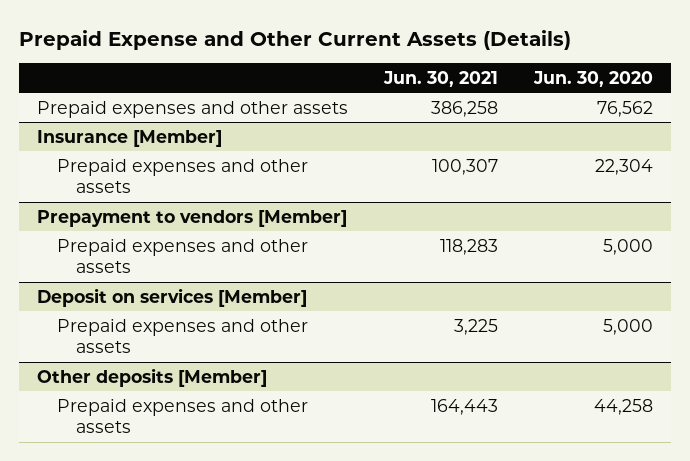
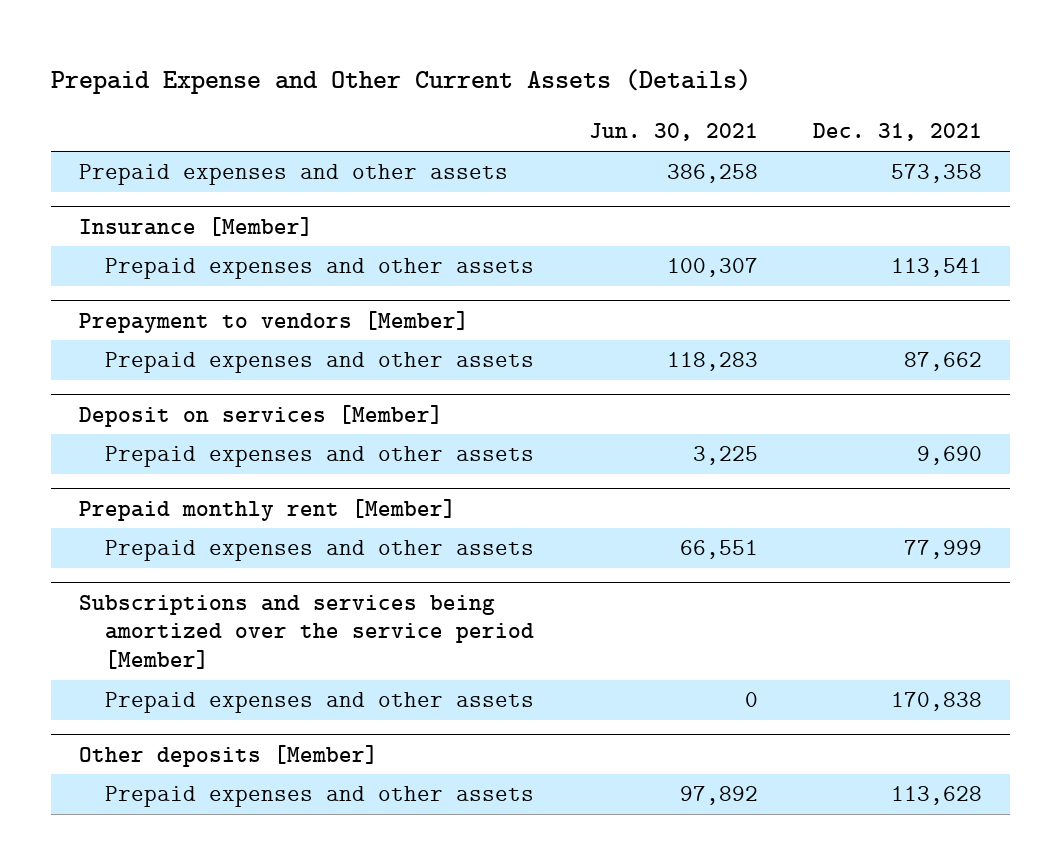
[532,71,653,88] Jun. 30, 2020 -> none
none -> [813,123,983,142] Dec. 31, 2021
none -> [78,498,456,521] Prepaid monthly rent [Member]
none -> [105,540,535,562] Prepaid expenses and other assets
none -> [78,594,535,670] Subscriptions and services being amortized over the service period [Member]
none -> [105,692,535,714] Prepaid expenses and other assets
[431,398,499,415] 164,443 -> [680,786,759,806] 97,892

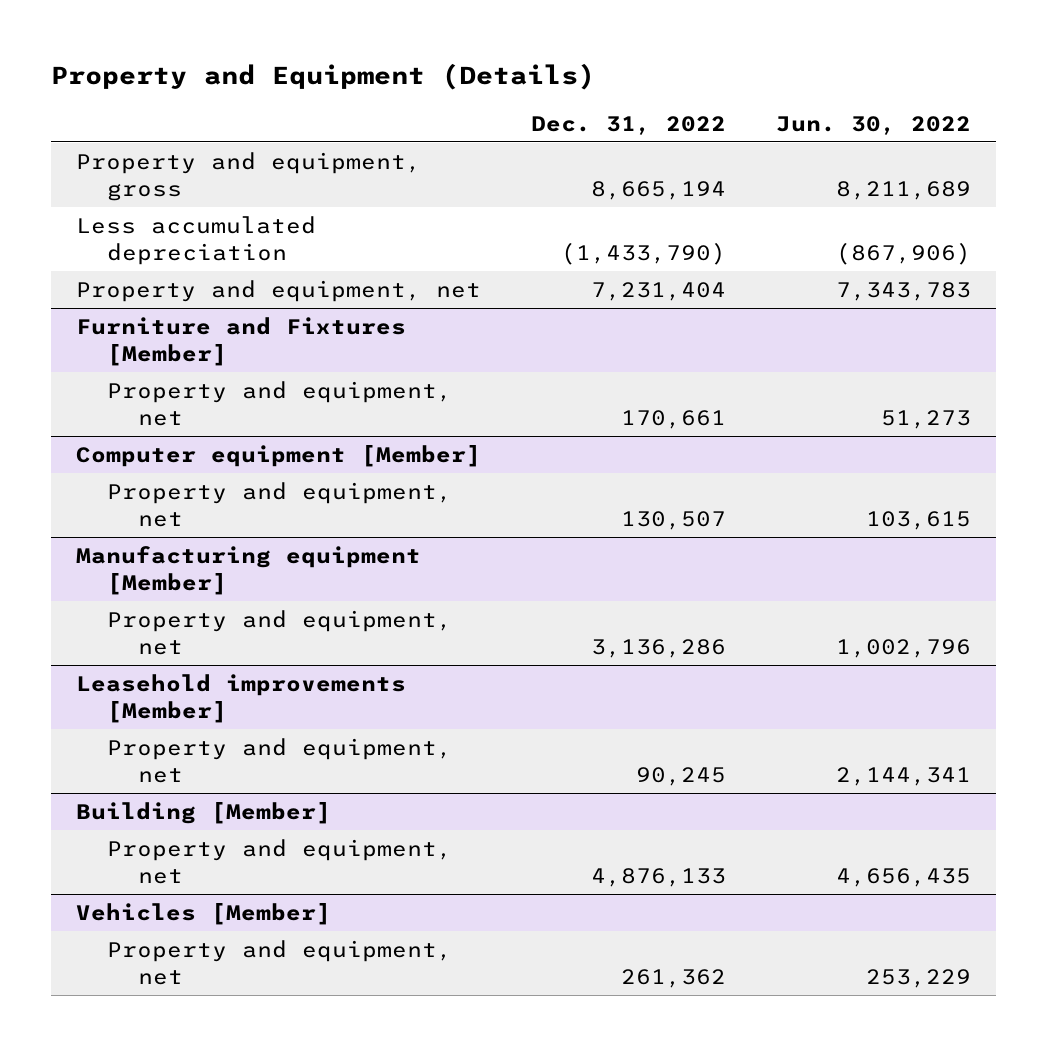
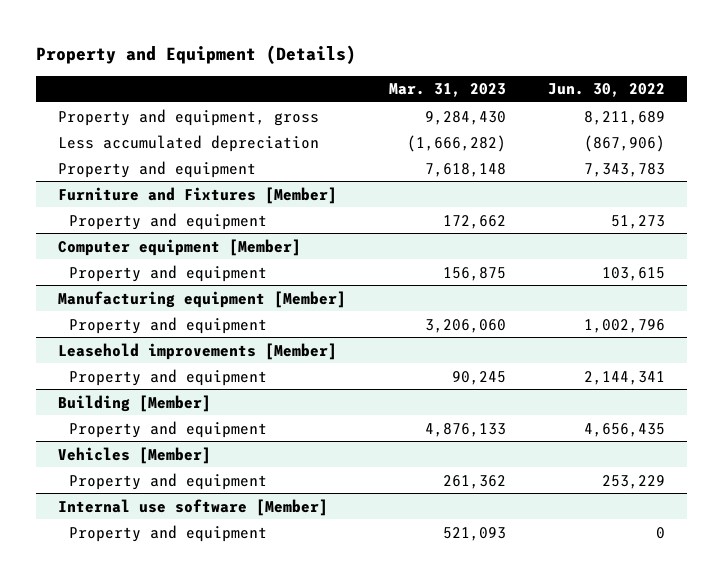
[530,115,726,135] Dec. 31, 2022 -> none
none -> [388,83,506,98] Mar. 31, 2023
[75,279,481,302] Property and equipment, net -> [57,160,256,178] Property and equipment
[106,380,452,426] Property and equipment, net -> [68,212,267,230] Property and equipment
[106,481,452,527] Property and equipment, net -> [68,264,267,282] Property and equipment
[106,609,452,655] Property and equipment, net -> [68,316,267,334] Property and equipment
[106,737,452,783] Property and equipment, net -> [68,368,267,386] Property and equipment
[106,838,452,884] Property and equipment, net -> [68,420,267,438] Property and equipment
[106,939,452,985] Property and equipment, net -> [68,472,267,490] Property and equipment
none -> [57,498,328,516] Internal use software [Member]
none -> [68,524,267,542] Property and equipment

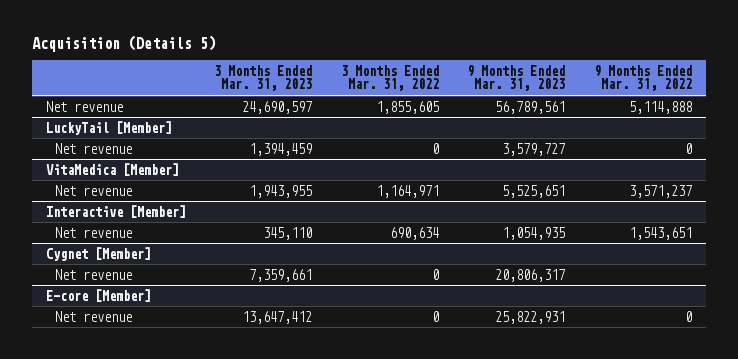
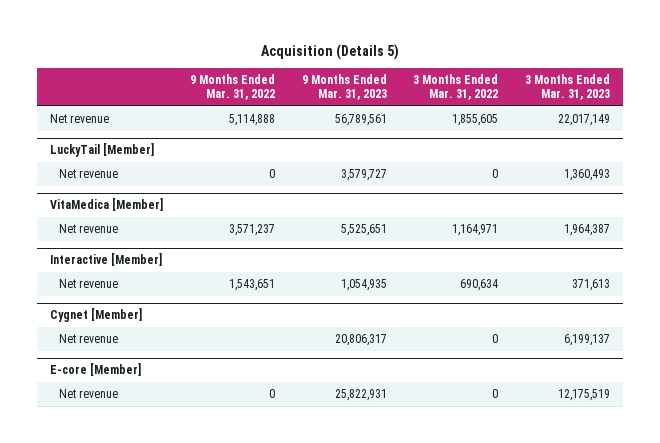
[242,100,313,114] 24,690,597 -> [557,114,610,127] 22,017,149
[249,142,313,156] 1,394,459 -> [563,169,610,182] 1,360,493
[249,184,313,198] 1,943,955 -> [563,224,610,237] 1,964,387
[263,226,313,240] 345,110 -> [571,279,610,292] 371,613
[249,268,313,282] 7,359,661 -> [563,334,610,347] 6,199,137
[242,310,313,324] 13,647,412 -> [557,389,610,402] 12,175,519

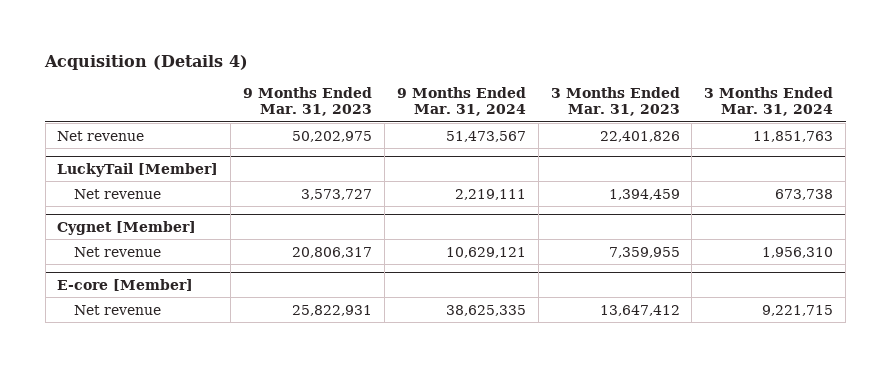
[261,43,400,60] Acquisition (Details 5) -> [44,54,249,70] Acquisition (Details 4)
[189,74,275,101] 9 Months Ended Mar. 31, 2022 -> none
[413,74,499,101] 3 Months Ended Mar. 31, 2022 -> none
none -> [396,87,526,117] 9 Months Ended Mar. 31, 2024
none -> [704,87,834,117] 3 Months Ended Mar. 31, 2024
[334,114,387,127] 56,789,561 -> [292,130,373,142] 50,202,975
[557,114,610,127] 22,017,149 -> [599,130,680,142] 22,401,826
[50,198,164,212] VitaMedica [Member] -> none
[59,224,119,234] Net revenue -> none
[50,253,163,267] Interactive [Member] -> none
[59,279,119,289] Net revenue -> none
[340,169,387,182] 3,579,727 -> [301,188,373,200] 3,573,727
[563,169,610,182] 1,360,493 -> [608,188,680,200] 1,394,459
[563,334,610,347] 6,199,137 -> [608,246,680,258] 7,359,955
[557,389,610,402] 12,175,519 -> [599,304,680,316] 13,647,412

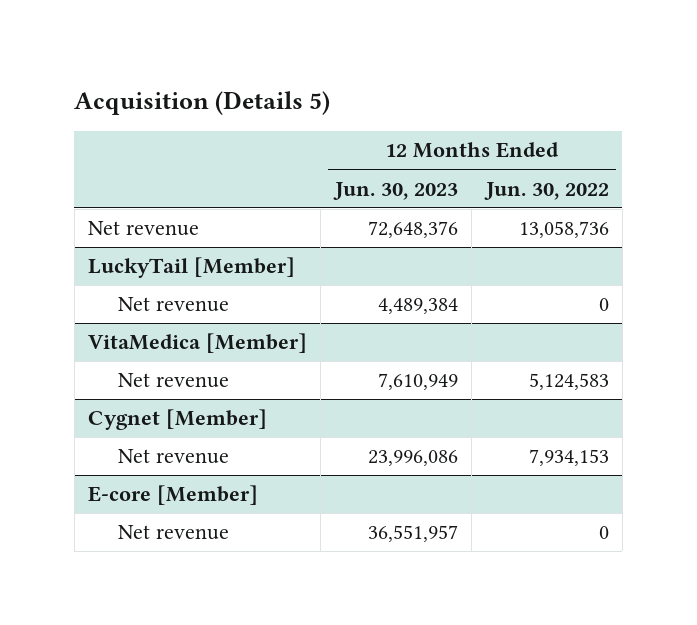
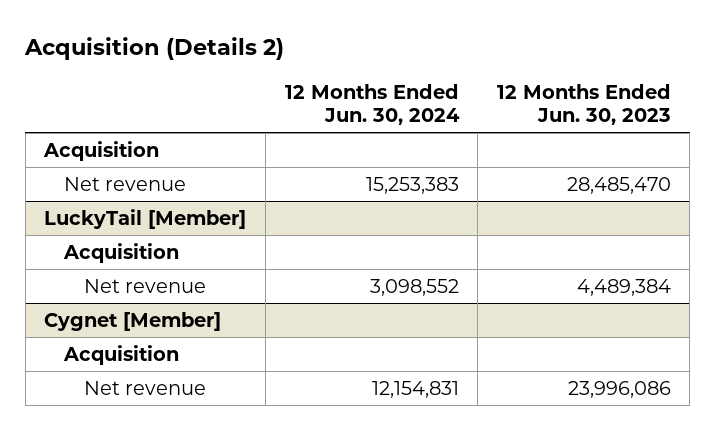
[74,90,331,115] Acquisition (Details 5) -> [24,37,285,61] Acquisition (Details 2)
[483,181,609,200] Jun. 30, 2022 -> none
none -> [284,83,460,125] 12 Months Ended Jun. 30, 2024
none -> [43,140,160,161] Acquisition
[367,221,458,239] 72,648,376 -> [566,176,671,194] 28,485,470
none -> [63,242,180,263] Acquisition
[88,333,308,354] VitaMedica [Member] -> none
[118,373,230,389] Net revenue -> none
none -> [63,344,180,365] Acquisition
[88,485,259,506] E-core [Member] -> none
[118,525,230,541] Net revenue -> none

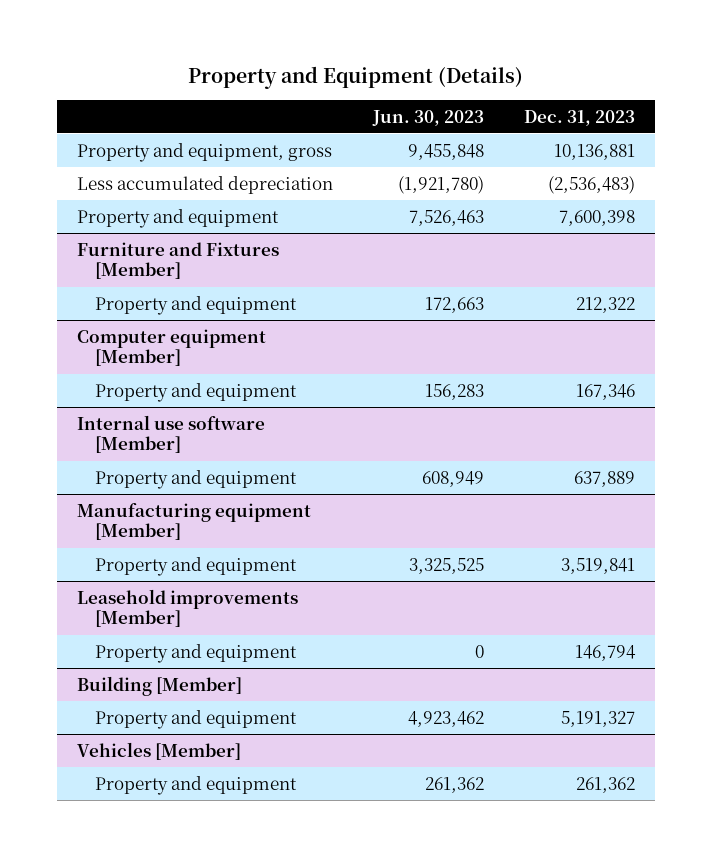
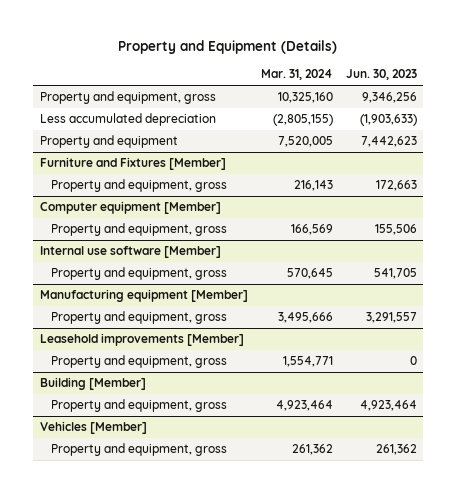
[523,109,635,126] Dec. 31, 2023 -> none
none -> [260,69,333,81] Mar. 31, 2024
[407,143,484,160] 9,455,848 -> [361,92,417,104] 9,346,256
[397,175,484,194] (1,921,780) -> [359,114,417,127] (1,903,633)
[408,209,484,226] 7,526,463 -> [360,136,417,148] 7,442,623
[94,295,297,315] Property and equipment -> [51,179,228,193] Property and equipment, gross
[94,382,297,402] Property and equipment -> [51,223,228,237] Property and equipment, gross
[424,383,484,400] 156,283 -> [374,224,417,236] 155,506
[94,469,297,489] Property and equipment -> [51,267,228,281] Property and equipment, gross
[421,470,484,487] 608,949 -> [373,268,417,280] 541,705
[94,556,297,576] Property and equipment -> [51,311,228,325] Property and equipment, gross
[408,557,484,574] 3,325,525 -> [365,312,417,324] 3,291,557
[94,643,297,663] Property and equipment -> [51,355,228,369] Property and equipment, gross
[94,709,297,729] Property and equipment -> [51,399,228,413] Property and equipment, gross
[407,710,484,727] 4,923,462 -> [359,400,417,412] 4,923,464
[94,775,297,795] Property and equipment -> [51,443,228,457] Property and equipment, gross

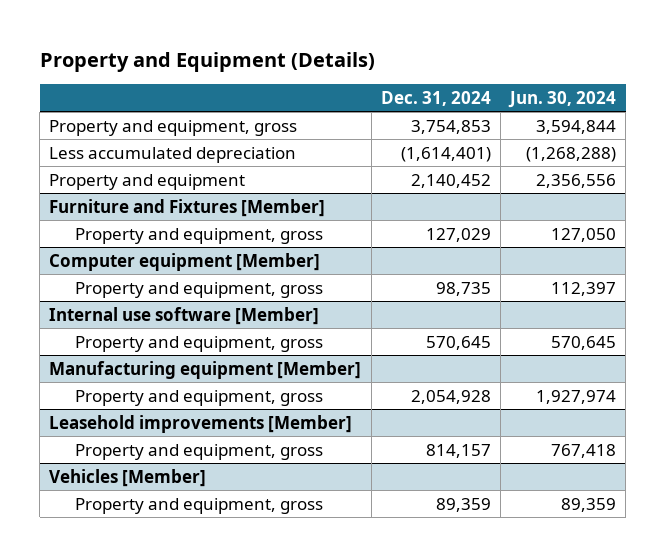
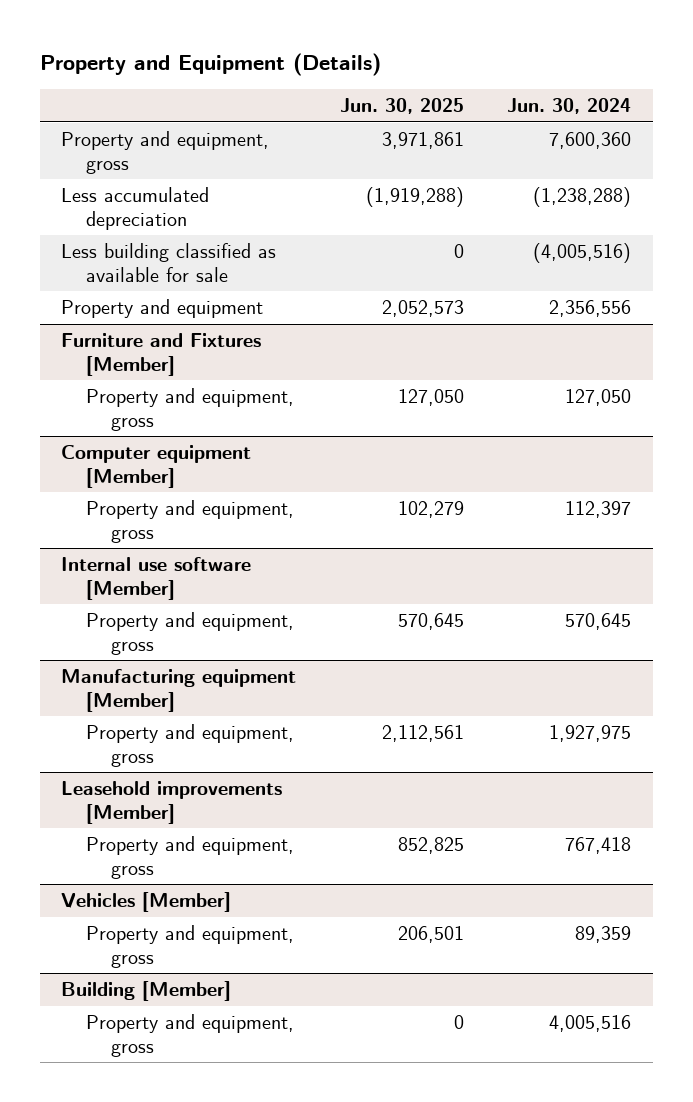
[380,90,491,106] Dec. 31, 2024 -> none
none -> [339,97,464,114] Jun. 30, 2025
[536,119,617,134] 3,594,844 -> [549,132,632,150] 7,600,360
[526,146,617,162] (1,268,288) -> [533,187,632,208] (1,238,288)
none -> [61,243,277,282] Less building classified as available for sale
[536,389,617,404] 1,927,974 -> [549,725,632,743] 1,927,975
none -> [61,981,232,1002] Building [Member]
none -> [85,1014,294,1057] Property and equipment, gross

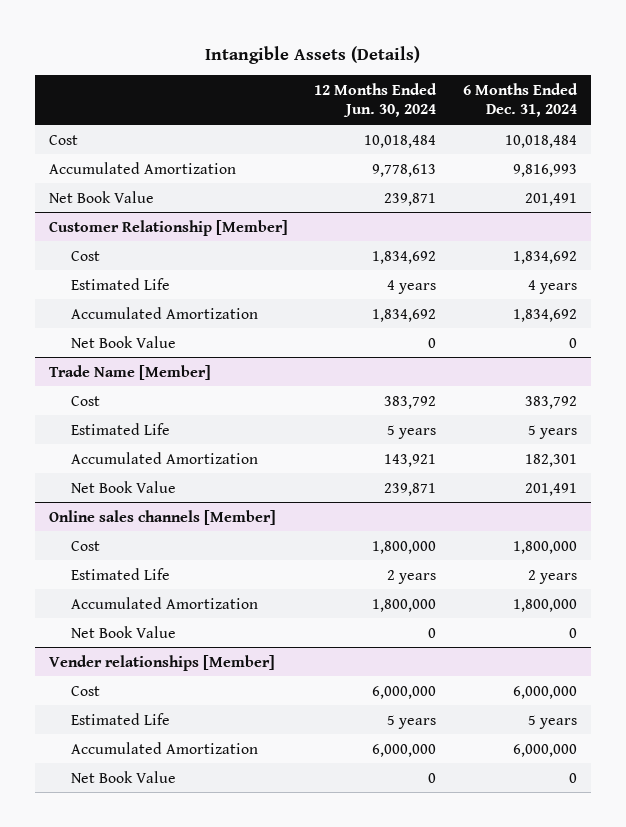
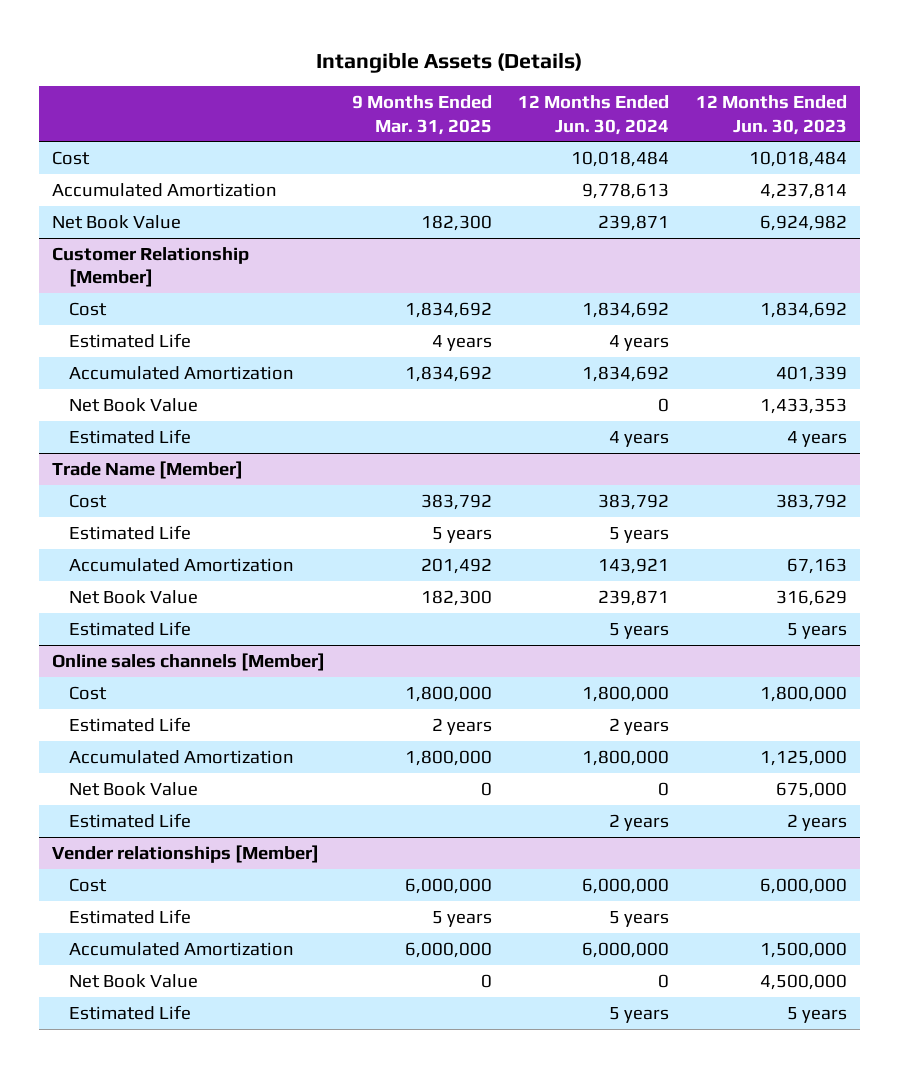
[463,83,579,118] 6 Months Ended Dec. 31, 2024 -> none
none -> [351,95,492,135] 9 Months Ended Mar. 31, 2025
none -> [696,95,848,135] 12 Months Ended Jun. 30, 2023
none -> [69,428,192,444] Estimated Life
none -> [69,620,192,636] Estimated Life
none -> [69,812,192,828] Estimated Life
none -> [69,1004,192,1020] Estimated Life

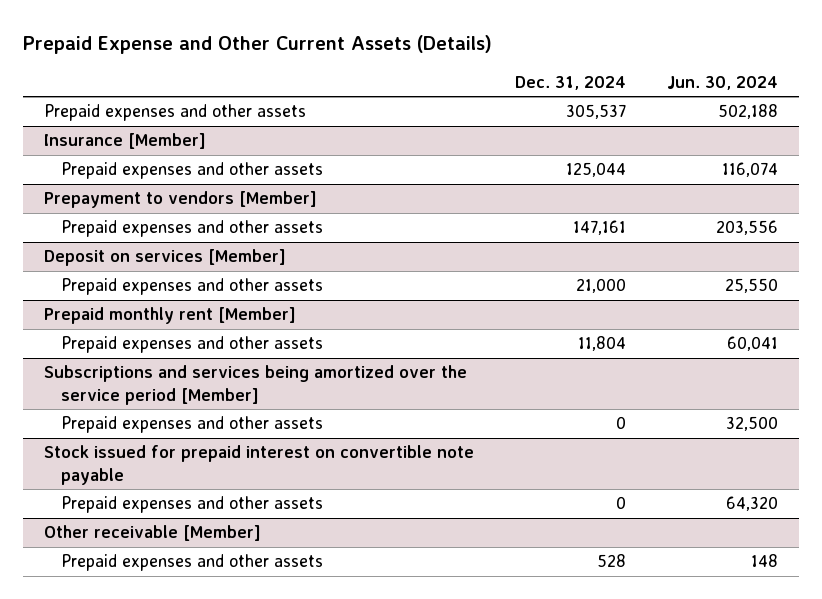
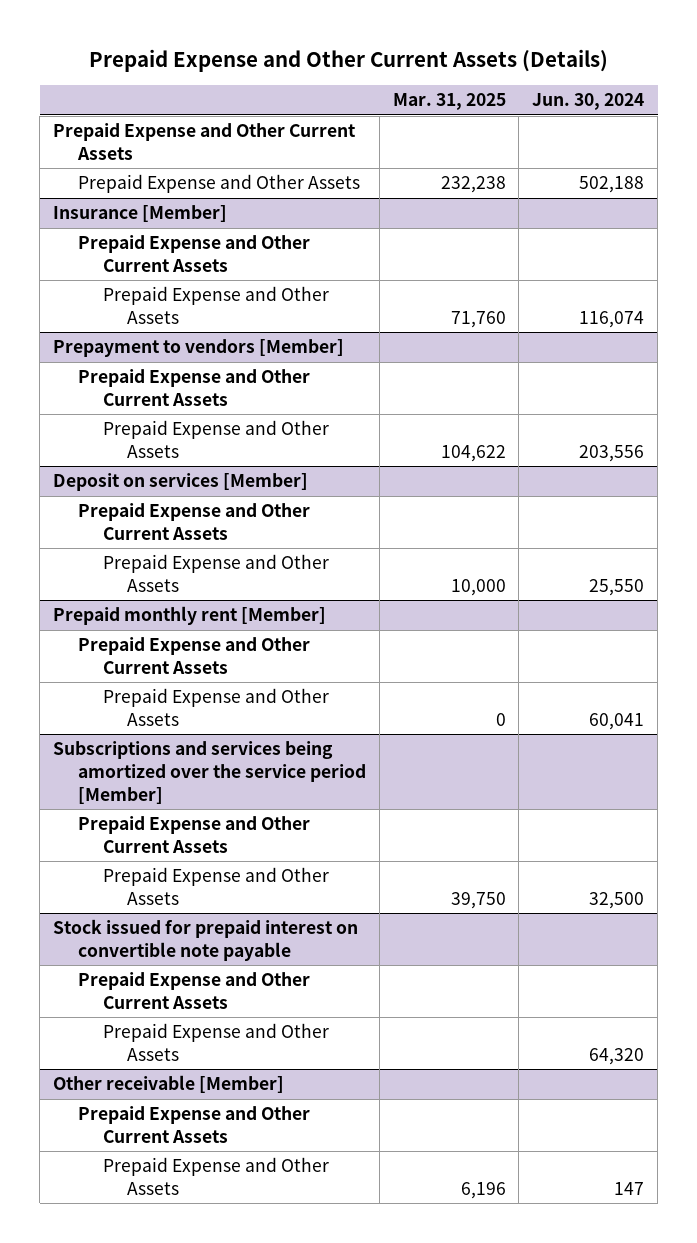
[515,75,627,90] Dec. 31, 2024 -> none
none -> [392,93,506,111] Mar. 31, 2025
none -> [53,123,357,160] Prepaid Expense and Other Current Assets
[43,104,306,122] Prepaid expenses and other assets -> [77,174,360,194] Prepaid Expense and Other Assets
none -> [77,235,310,272] Prepaid Expense and Other Current Assets
[60,162,323,180] Prepaid expenses and other assets -> [102,286,329,324] Prepaid Expense and Other Assets
none -> [77,369,310,406] Prepaid Expense and Other Current Assets
[60,220,323,238] Prepaid expenses and other assets -> [102,420,329,458] Prepaid Expense and Other Assets
none -> [77,503,310,540] Prepaid Expense and Other Current Assets
[60,278,323,296] Prepaid expenses and other assets -> [102,554,329,592] Prepaid Expense and Other Assets
none -> [77,637,310,674] Prepaid Expense and Other Current Assets
[60,336,323,354] Prepaid expenses and other assets -> [102,688,329,726] Prepaid Expense and Other Assets
none -> [77,816,310,853] Prepaid Expense and Other Current Assets
[60,416,323,434] Prepaid expenses and other assets -> [102,867,329,905] Prepaid Expense and Other Assets
none -> [77,972,310,1009] Prepaid Expense and Other Current Assets
[60,496,323,514] Prepaid expenses and other assets -> [102,1023,329,1061] Prepaid Expense and Other Assets
none -> [77,1106,310,1143] Prepaid Expense and Other Current Assets
[60,554,323,572] Prepaid expenses and other assets -> [102,1157,329,1195] Prepaid Expense and Other Assets
[751,554,779,568] 148 -> [614,1181,645,1195] 147

